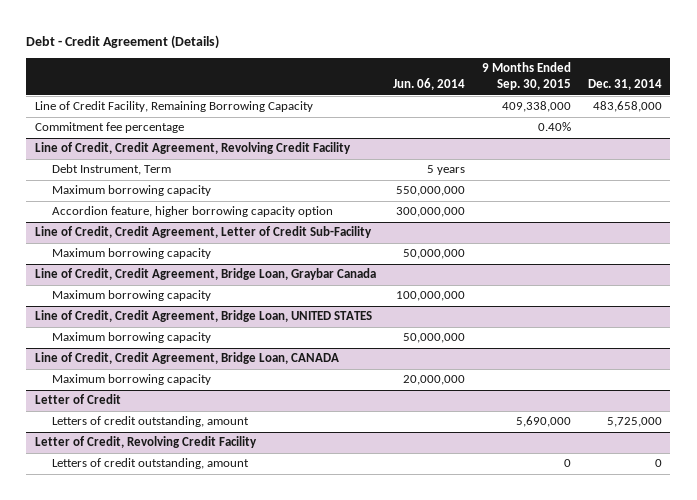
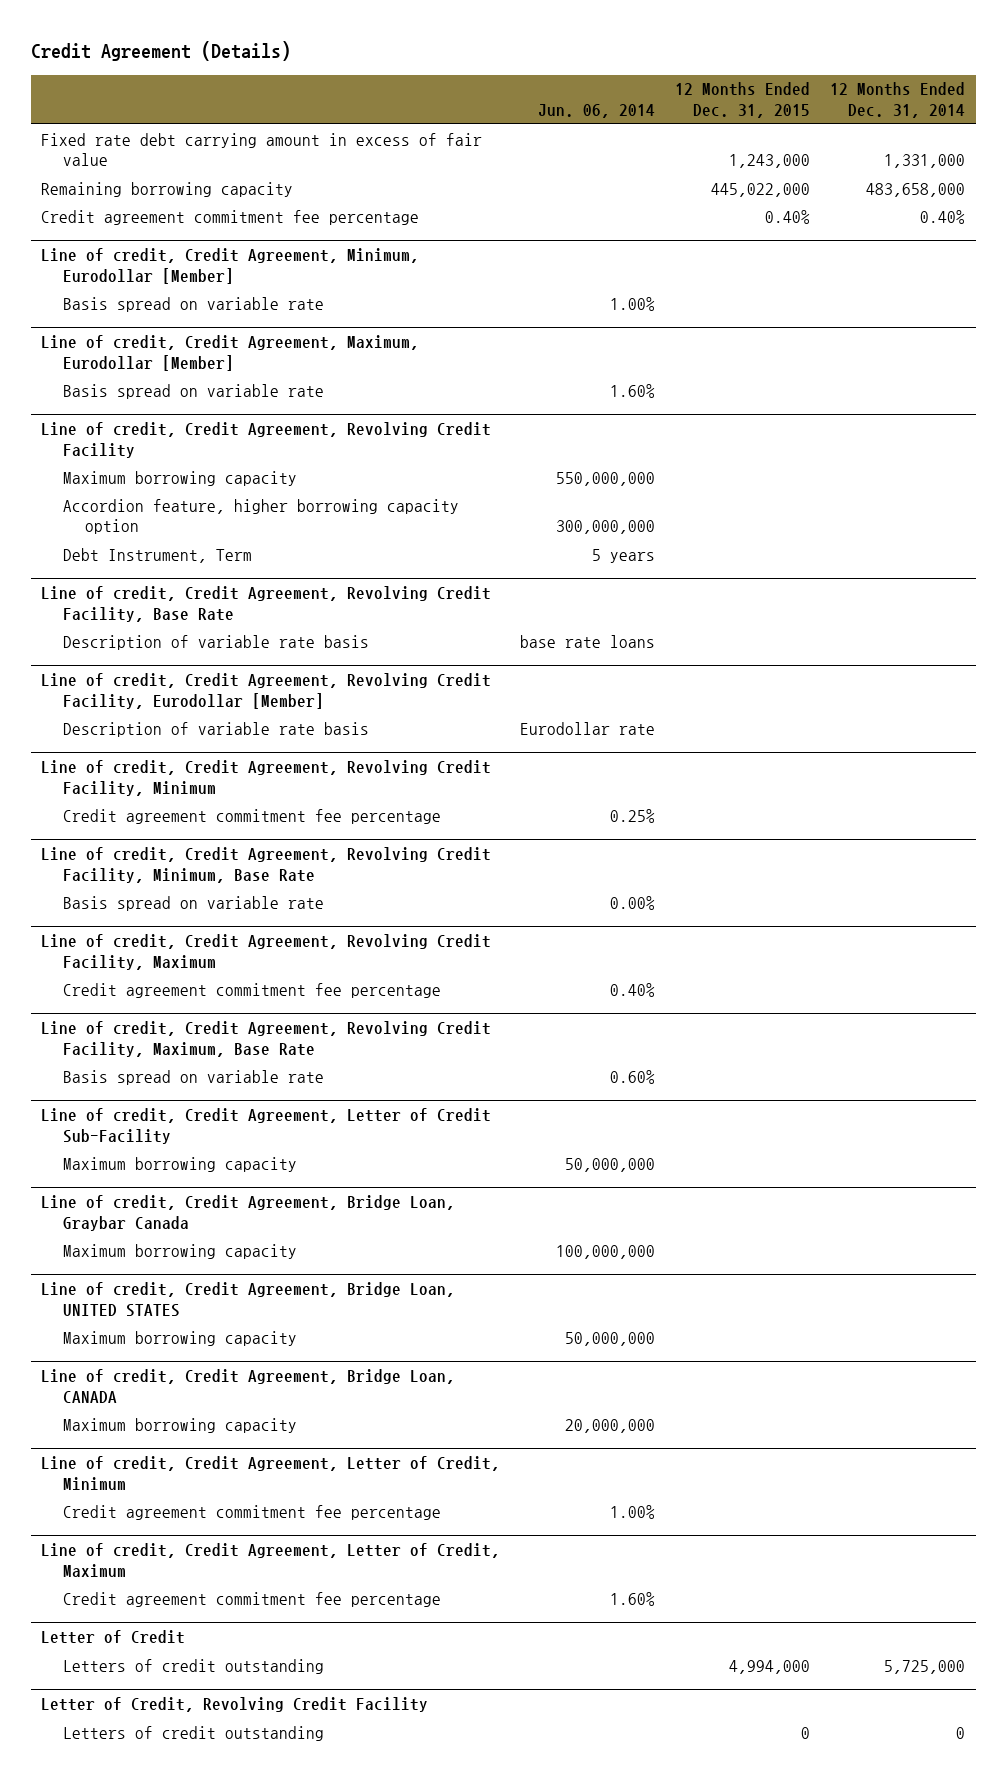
[26,34,220,49] Debt - Credit Agreement (Details) -> [30,41,291,62] Credit Agreement (Details)
[481,62,571,91] 9 Months Ended Sep. 30, 2015 -> none
[587,79,662,91] Dec. 31, 2014 -> none
none -> [675,82,811,118] 12 Months Ended Dec. 31, 2015
none -> [830,82,966,118] 12 Months Ended Dec. 31, 2014
[51,164,171,176] Debt Instrument, Term -> none
none -> [40,132,482,167] Fixed rate debt carrying amount in excess of fair value
[34,101,313,113] Line of Credit Facility, Remaining Borrowing Capacity -> [40,181,293,197] Remaining borrowing capacity
[34,122,184,134] Commitment fee percentage -> [40,209,419,225] Credit agreement commitment fee percentage
none -> [40,247,419,284] Line of credit, Credit Agreement, Minimum, Eurodollar [Member]
none -> [62,296,324,312] Basis spread on variable rate
none -> [40,334,419,371] Line of credit, Credit Agreement, Maximum, Eurodollar [Member]
none -> [62,383,324,399] Basis spread on variable rate
[34,142,351,155] Line of Credit, Credit Agreement, Revolving Credit Facility -> [40,421,491,458] Line of credit, Credit Agreement, Revolving Credit Facility
none -> [62,547,252,563] Debt Instrument, Term
none -> [40,585,491,622] Line of credit, Credit Agreement, Revolving Credit Facility, Base Rate
none -> [62,634,369,650] Description of variable rate basis
none -> [40,672,491,709] Line of credit, Credit Agreement, Revolving Credit Facility, Eurodollar [Member]
none -> [62,721,369,737] Description of variable rate basis
none -> [40,759,491,796] Line of credit, Credit Agreement, Revolving Credit Facility, Minimum
none -> [62,808,441,824] Credit agreement commitment fee percentage
none -> [40,846,491,883] Line of credit, Credit Agreement, Revolving Credit Facility, Minimum, Base Rate
none -> [62,895,324,911] Basis spread on variable rate
none -> [40,933,491,970] Line of credit, Credit Agreement, Revolving Credit Facility, Maximum
none -> [62,982,441,998] Credit agreement commitment fee percentage
none -> [40,1020,491,1057] Line of credit, Credit Agreement, Revolving Credit Facility, Maximum, Base Rate
none -> [62,1069,324,1085] Basis spread on variable rate
[34,226,372,239] Line of Credit, Credit Agreement, Letter of Credit Sub-Facility -> [40,1107,491,1144] Line of credit, Credit Agreement, Letter of Credit Sub-Facility
[34,268,376,281] Line of Credit, Credit Agreement, Bridge Loan, Graybar Canada -> [40,1194,455,1231] Line of credit, Credit Agreement, Bridge Loan, Graybar Canada
[34,310,372,323] Line of Credit, Credit Agreement, Bridge Loan, UNITED STATES -> [40,1281,455,1317] Line of credit, Credit Agreement, Bridge Loan, UNITED STATES
[34,352,339,365] Line of Credit, Credit Agreement, Bridge Loan, CANADA -> [40,1368,455,1403] Line of credit, Credit Agreement, Bridge Loan, CANADA
none -> [40,1455,500,1490] Line of credit, Credit Agreement, Letter of Credit, Minimum
none -> [62,1504,441,1520] Credit agreement commitment fee percentage
none -> [40,1542,500,1577] Line of credit, Credit Agreement, Letter of Credit, Maximum
none -> [62,1591,441,1607] Credit agreement commitment fee percentage
[51,416,249,428] Letters of credit outstanding, amount -> [62,1658,324,1674] Letters of credit outstanding
[51,458,249,470] Letters of credit outstanding, amount -> [62,1725,324,1741] Letters of credit outstanding

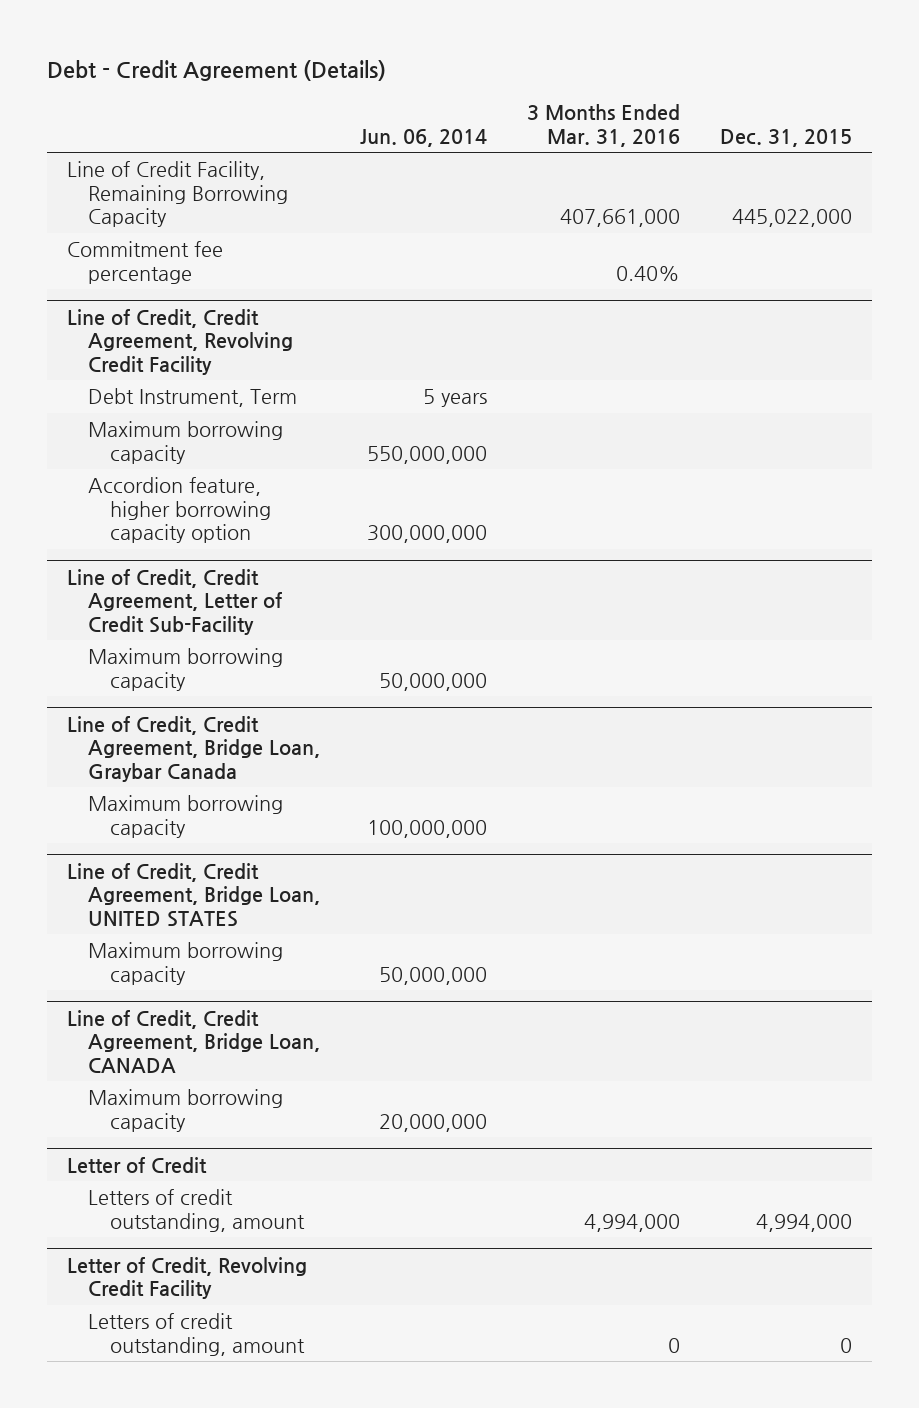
[30,41,291,62] Credit Agreement (Details) -> [47,59,387,81] Debt - Credit Agreement (Details)
[675,82,811,118] 12 Months Ended Dec. 31, 2015 -> none
[830,82,966,118] 12 Months Ended Dec. 31, 2014 -> none
none -> [527,104,681,147] 3 Months Ended Mar. 31, 2016
none -> [720,128,853,147] Dec. 31, 2015
[40,132,482,167] Fixed rate debt carrying amount in excess of fair value -> none
[40,247,419,284] Line of credit, Credit Agreement, Minimum, Eurodollar [Member] -> none
[62,296,324,312] Basis spread on variable rate -> none
[40,334,419,371] Line of credit, Credit Agreement, Maximum, Eurodollar [Member] -> none
[62,383,324,399] Basis spread on variable rate -> none
[40,181,293,197] Remaining borrowing capacity -> [66,161,289,228] Line of Credit Facility, Remaining Borrowing Capacity
[40,209,419,225] Credit agreement commitment fee percentage -> [66,241,223,284] Commitment fee percentage
[40,421,491,458] Line of credit, Credit Agreement, Revolving Credit Facility -> [66,308,294,375] Line of Credit, Credit Agreement, Revolving Credit Facility
none -> [88,388,298,408] Debt Instrument, Term
[62,547,252,563] Debt Instrument, Term -> none
[40,585,491,622] Line of credit, Credit Agreement, Revolving Credit Facility, Base Rate -> none
[62,634,369,650] Description of variable rate basis -> none
[40,672,491,709] Line of credit, Credit Agreement, Revolving Credit Facility, Eurodollar [Member] -> none
[62,721,369,737] Description of variable rate basis -> none
[40,759,491,796] Line of credit, Credit Agreement, Revolving Credit Facility, Minimum -> none
[62,808,441,824] Credit agreement commitment fee percentage -> none
[40,846,491,883] Line of credit, Credit Agreement, Revolving Credit Facility, Minimum, Base Rate -> none
[62,895,324,911] Basis spread on variable rate -> none
[40,933,491,970] Line of credit, Credit Agreement, Revolving Credit Facility, Maximum -> none
[62,982,441,998] Credit agreement commitment fee percentage -> none
[40,1020,491,1057] Line of credit, Credit Agreement, Revolving Credit Facility, Maximum, Base Rate -> none
[62,1069,324,1085] Basis spread on variable rate -> none
[40,1107,491,1144] Line of credit, Credit Agreement, Letter of Credit Sub-Facility -> [66,568,283,635] Line of Credit, Credit Agreement, Letter of Credit Sub-Facility
[40,1194,455,1231] Line of credit, Credit Agreement, Bridge Loan, Graybar Canada -> [66,715,321,782] Line of Credit, Credit Agreement, Bridge Loan, Graybar Canada
[40,1281,455,1317] Line of credit, Credit Agreement, Bridge Loan, UNITED STATES -> [66,862,321,927] Line of Credit, Credit Agreement, Bridge Loan, UNITED STATES
[40,1368,455,1403] Line of credit, Credit Agreement, Bridge Loan, CANADA -> [66,1009,321,1073] Line of Credit, Credit Agreement, Bridge Loan, CANADA
[40,1455,500,1490] Line of credit, Credit Agreement, Letter of Credit, Minimum -> none
[62,1504,441,1520] Credit agreement commitment fee percentage -> none
[40,1542,500,1577] Line of credit, Credit Agreement, Letter of Credit, Maximum -> none
[62,1591,441,1607] Credit agreement commitment fee percentage -> none
[62,1658,324,1674] Letters of credit outstanding -> [88,1189,305,1232] Letters of credit outstanding, amount
[62,1725,324,1741] Letters of credit outstanding -> [88,1313,305,1356] Letters of credit outstanding, amount

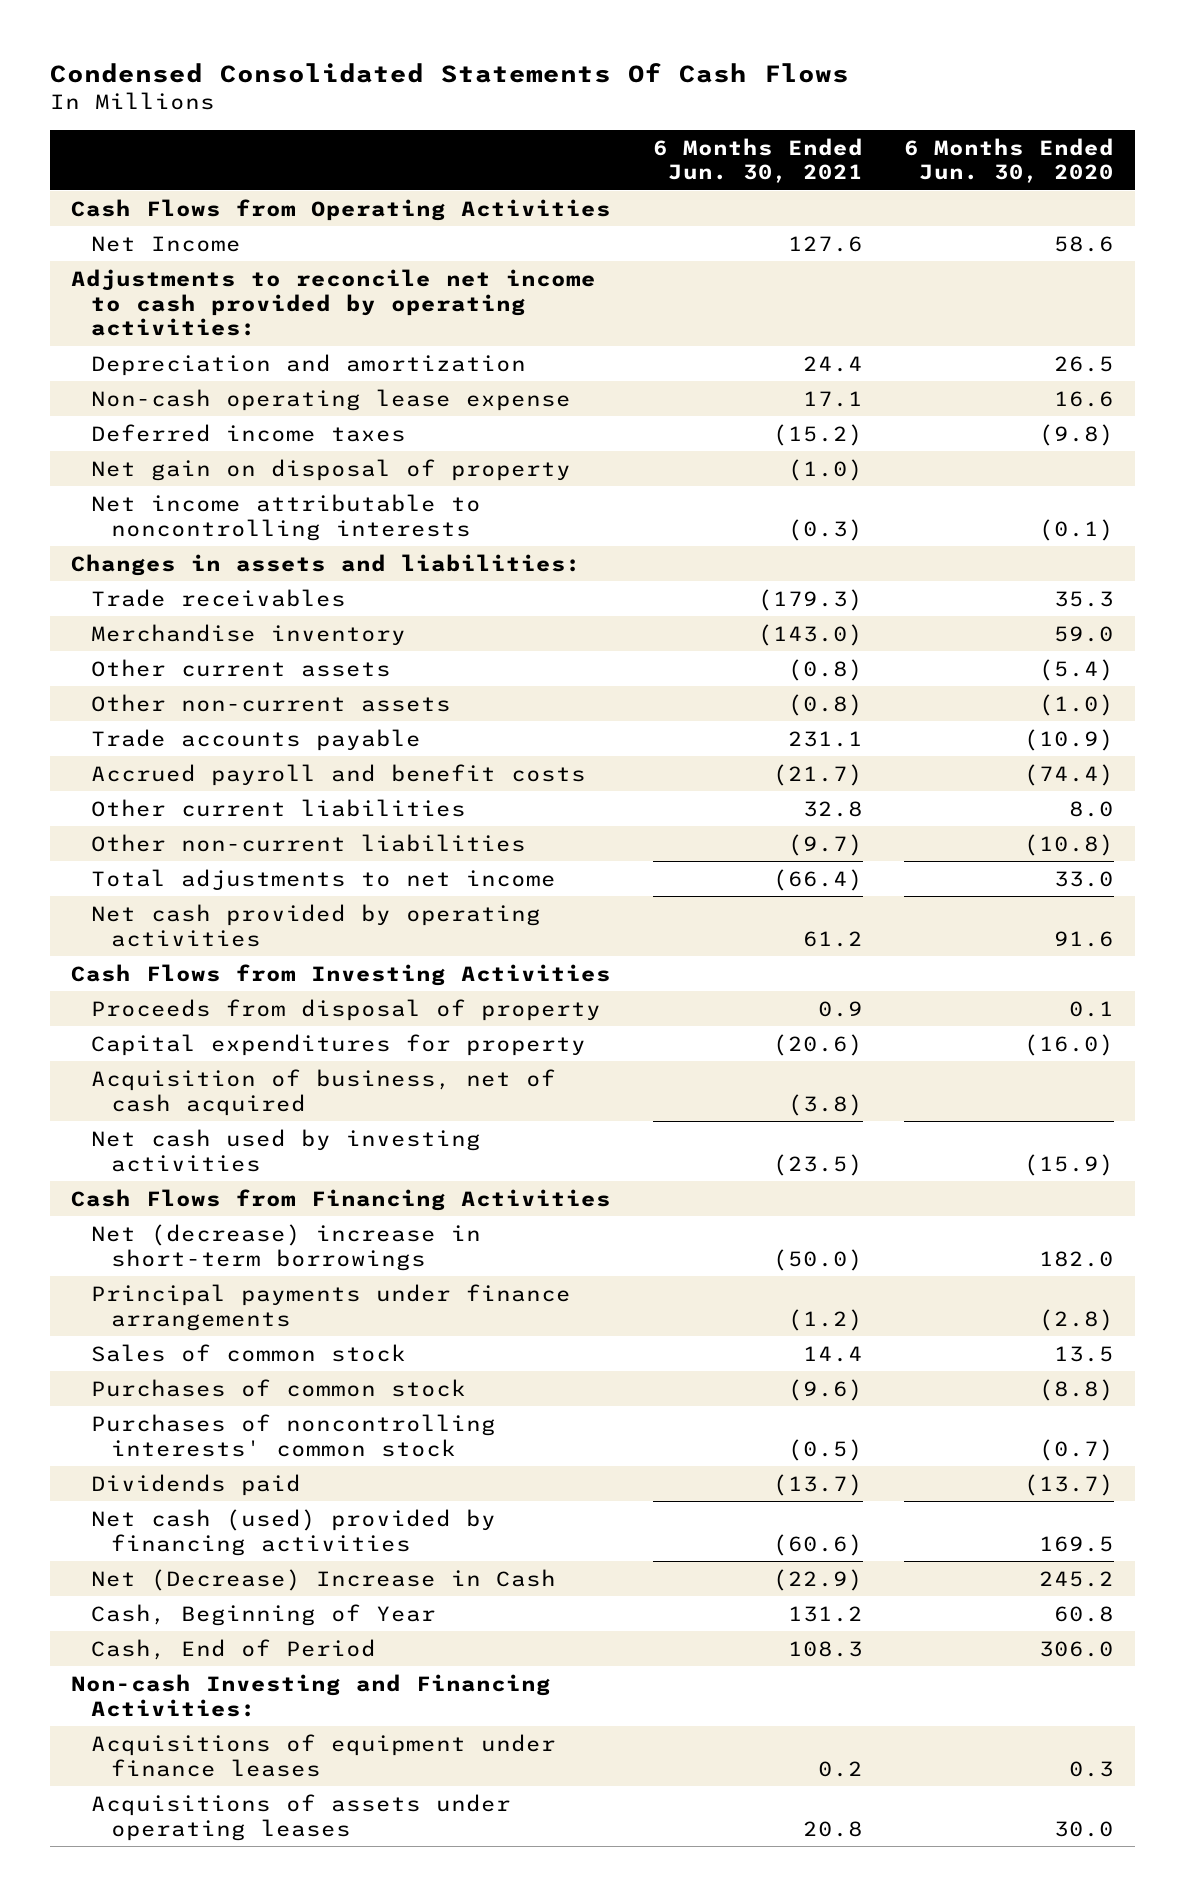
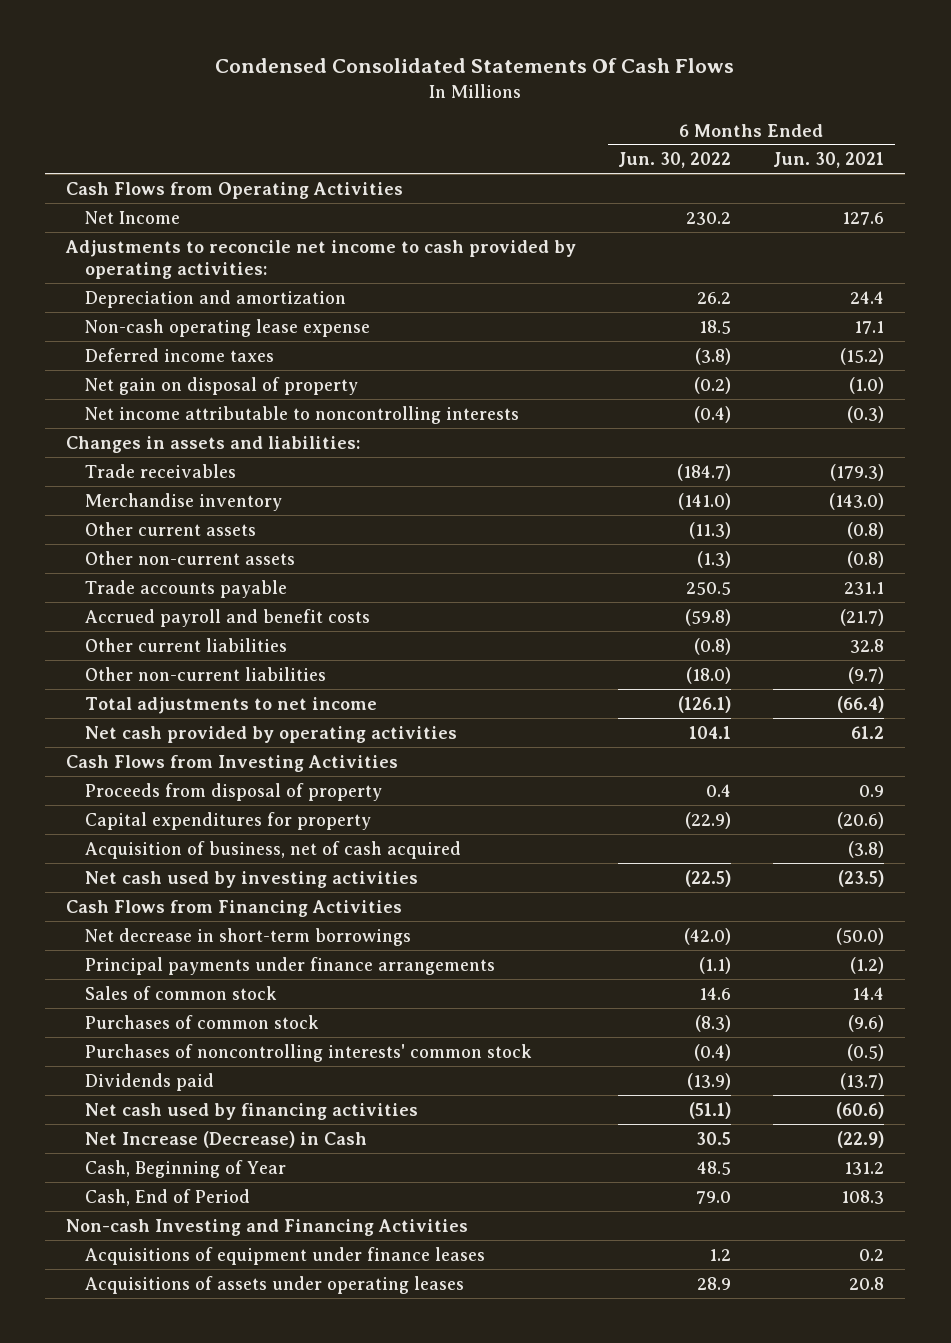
[904,137,1115,184] 6 Months Ended Jun. 30, 2020 -> none
none -> [618,152,732,169] Jun. 30, 2022
[90,1223,481,1271] Net (decrease) increase in short-term borrowings -> [85,927,412,946] Net decrease in short-term borrowings
[90,1508,496,1556] Net cash (used) provided by financing activities -> [85,1102,419,1120] Net cash used by financing activities
[90,1568,556,1591] Net (Decrease) Increase in Cash -> [85,1130,368,1148] Net Increase (Decrease) in Cash
[70,1673,551,1717] Non-cash Investing and Financing Activities: -> [66,1218,469,1236] Non-cash Investing and Financing Activities

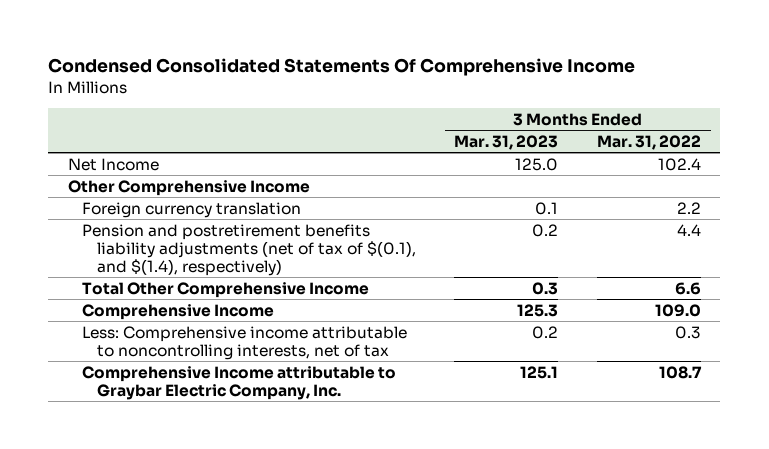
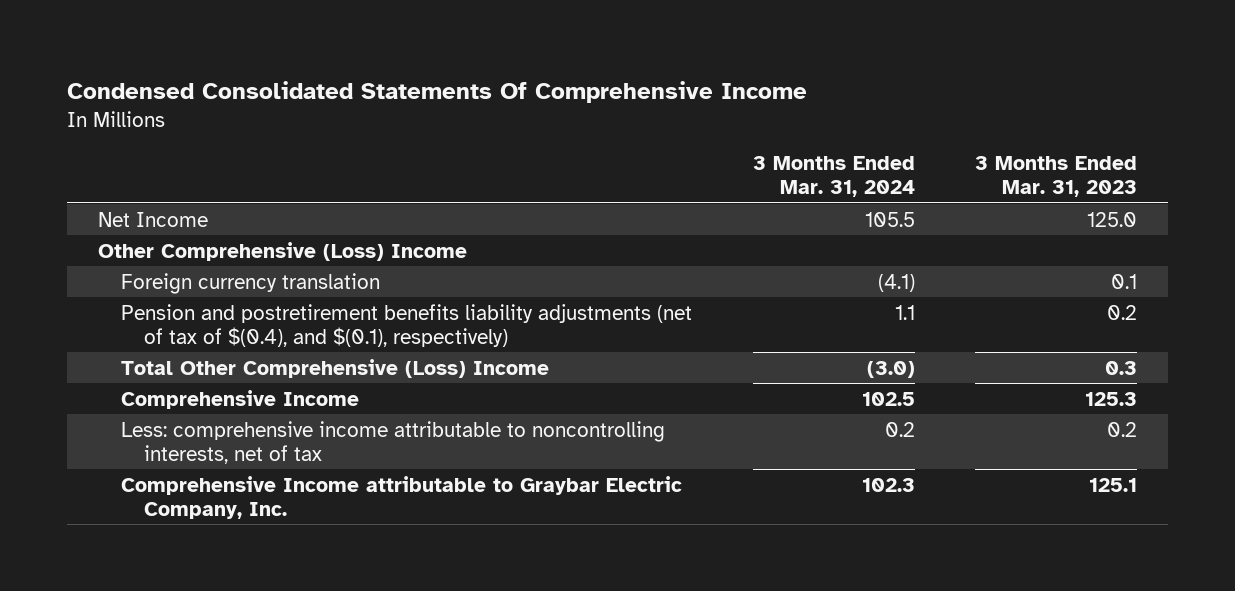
[597,134,702,150] Mar. 31, 2022 -> none
none -> [752,156,915,198] 3 Months Ended Mar. 31, 2024
[67,179,310,196] Other Comprehensive Income -> [97,241,467,261] Other Comprehensive (Loss) Income
[82,223,416,276] Pension and postretirement benefits liability adjustments (net of tax of $(0.1), and $(1.4), respectively) -> [120,303,692,347] Pension and postretirement benefits liability adjustments (net of tax of $(0.4), and $(0.1), respectively)
[82,281,370,298] Total Other Comprehensive Income -> [120,358,549,378] Total Other Comprehensive (Loss) Income
[82,325,408,360] Less: Comprehensive income attributable to noncontrolling interests, net of tax -> [120,420,665,464] Less: comprehensive income attributable to noncontrolling interests, net of tax

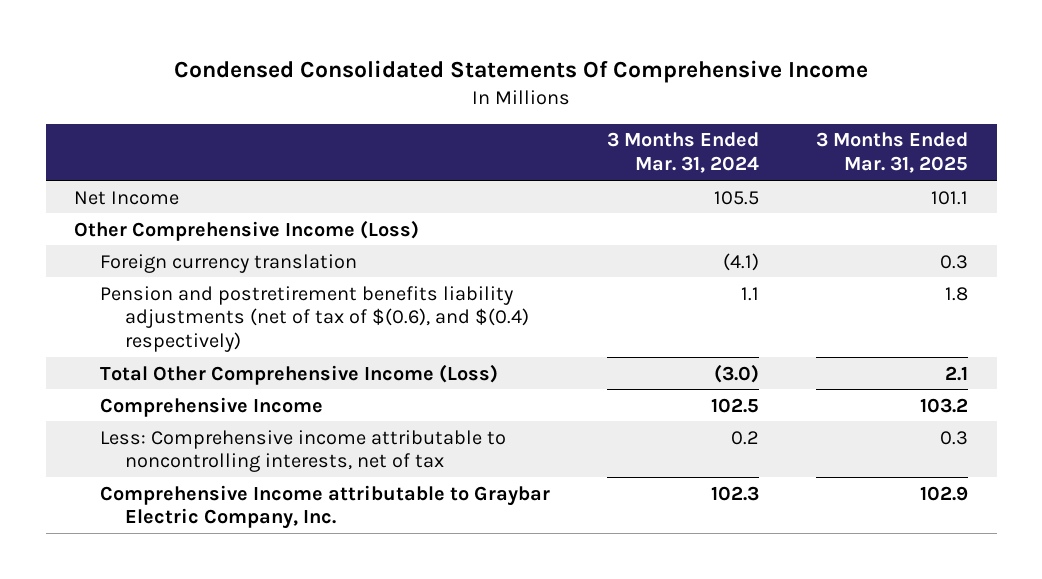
[975,156,1138,198] 3 Months Ended Mar. 31, 2023 -> none
none -> [816,132,969,174] 3 Months Ended Mar. 31, 2025
[97,241,467,261] Other Comprehensive (Loss) Income -> [74,219,420,241] Other Comprehensive Income (Loss)
[120,303,692,347] Pension and postretirement benefits liability adjustments (net of tax of $(0.4), and $(0.1), respectively) -> [99,285,530,353] Pension and postretirement benefits liability adjustments (net of tax of $(0.6), and $(0.4) respectively)
[120,358,549,378] Total Other Comprehensive (Loss) Income -> [99,363,498,385] Total Other Comprehensive Income (Loss)
[120,420,665,464] Less: comprehensive income attributable to noncontrolling interests, net of tax -> [99,429,506,473] Less: Comprehensive income attributable to noncontrolling interests, net of tax

